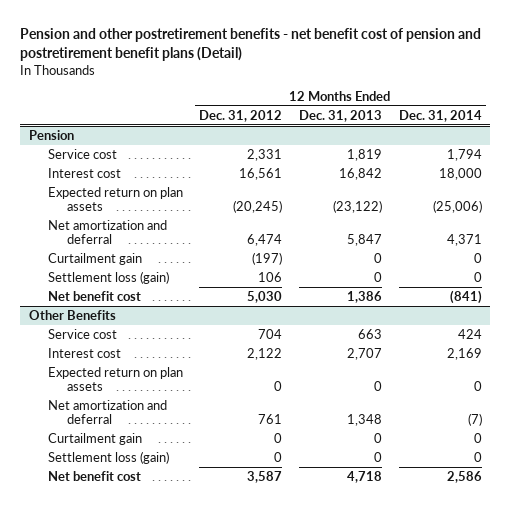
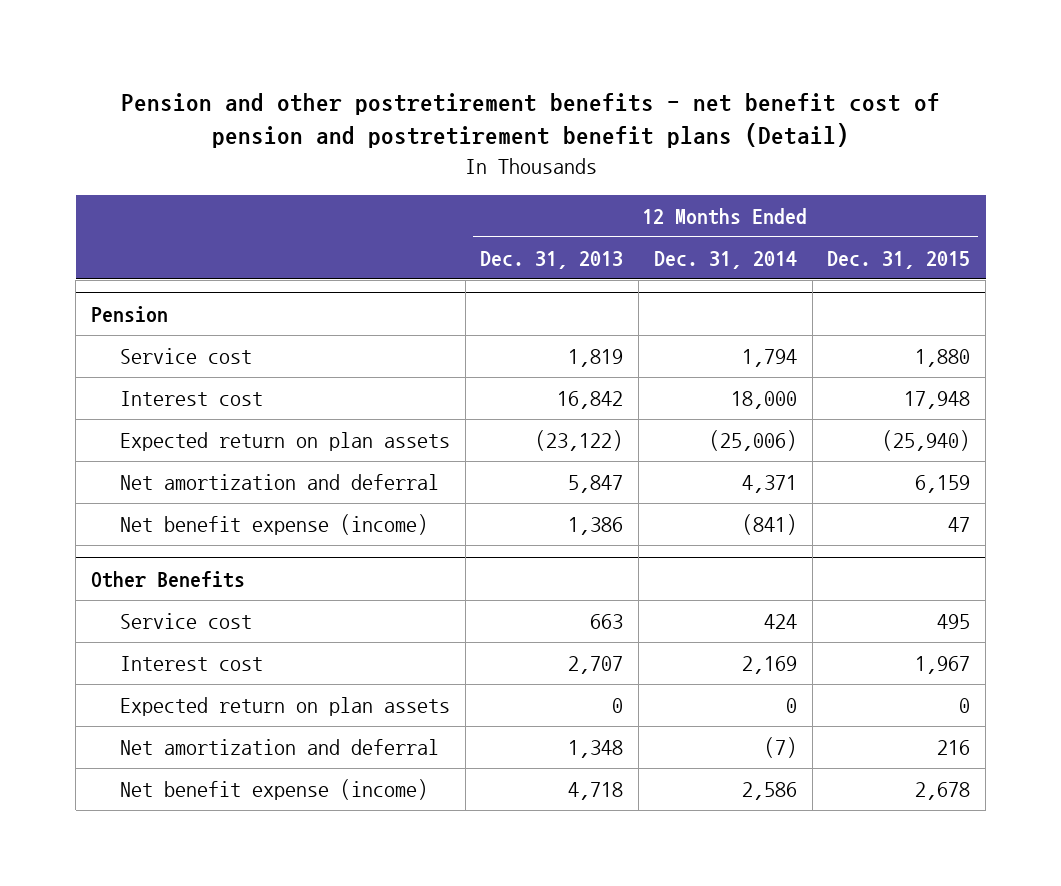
[199,109,283,122] Dec. 31, 2012 -> none
none -> [827,250,971,269] Dec. 31, 2015
[47,252,142,265] Curtailment gain -> none
[47,270,169,284] Settlement loss (gain) -> none
[47,290,141,301] Net benefit cost -> [119,514,428,536] Net benefit expense (income)
[47,432,142,445] Curtailment gain -> none
[47,450,169,464] Settlement loss (gain) -> none
[47,470,141,481] Net benefit cost -> [119,779,428,801] Net benefit expense (income)

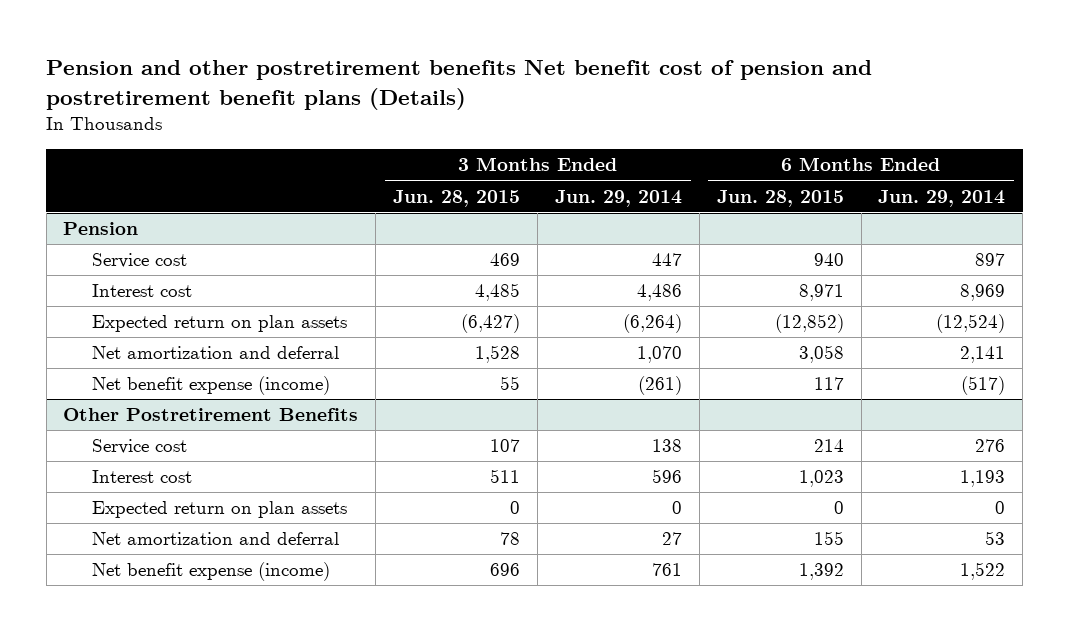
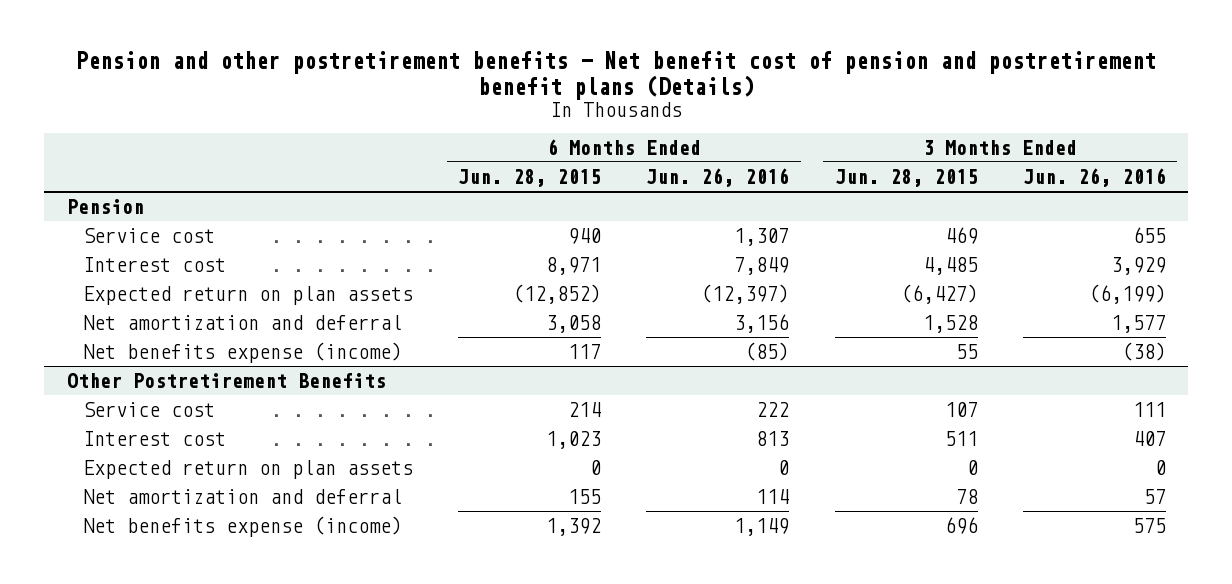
[46,60,873,110] Pension and other postretirement benefits Net benefit cost of pension and postretirement benefit plans (Details) -> [76,51,1157,100] Pension and other postretirement benefits - Net benefit cost of pension and postretirement benefit plans (Details)
[554,189,682,207] Jun. 29, 2014 -> none
[878,189,1006,207] Jun. 29, 2014 -> none
none -> [646,167,790,187] Jun. 26, 2016
none -> [1022,167,1166,187] Jun. 26, 2016
[91,376,330,396] Net benefit expense (income) -> [83,342,403,364] Net benefits expense (income)
[91,562,330,582] Net benefit expense (income) -> [83,516,403,538] Net benefits expense (income)

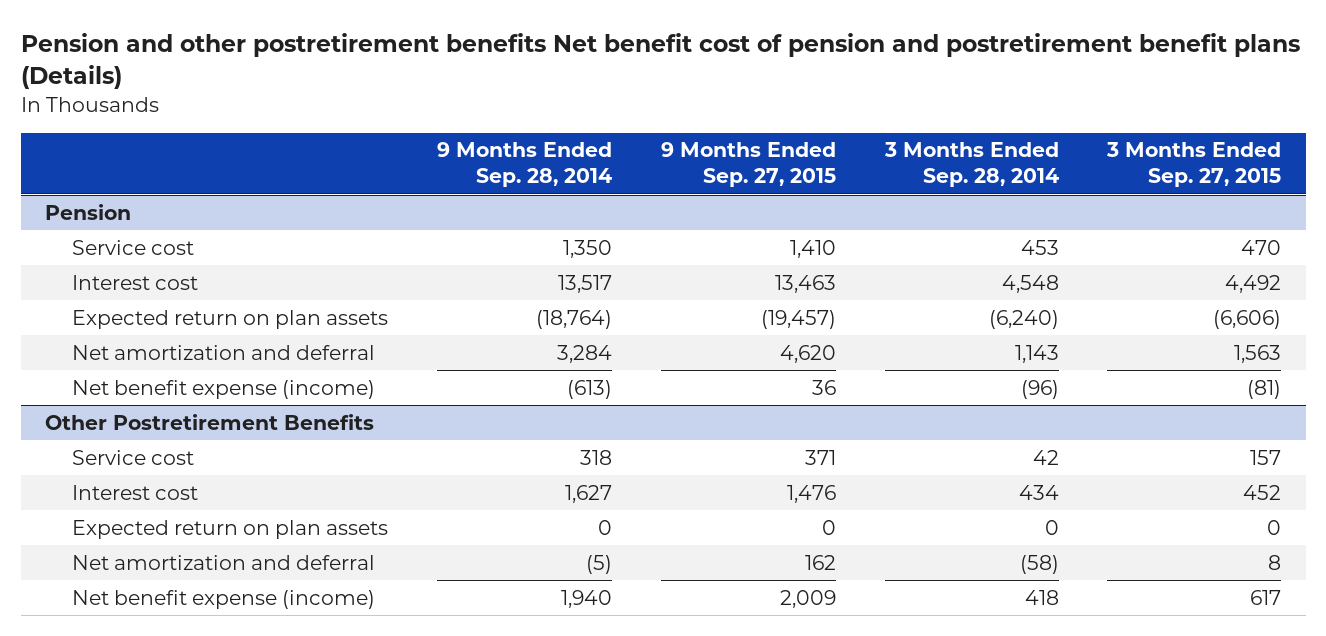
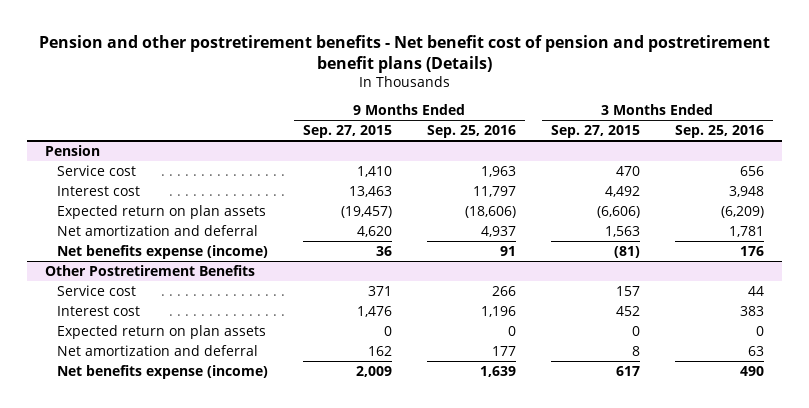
[20,33,1300,90] Pension and other postretirement benefits Net benefit cost of pension and postretirement benefit plans (Details) -> [38,35,770,74] Pension and other postretirement benefits - Net benefit cost of pension and postretirement benefit plans (Details)
[437,142,613,188] 9 Months Ended Sep. 28, 2014 -> none
[883,142,1059,188] 3 Months Ended Sep. 28, 2014 -> none
none -> [426,124,516,138] Sep. 25, 2016
none -> [674,124,764,138] Sep. 25, 2016
[72,379,376,399] Net benefit expense (income) -> [56,244,268,259] Net benefits expense (income)
[72,589,376,609] Net benefit expense (income) -> [56,364,268,379] Net benefits expense (income)

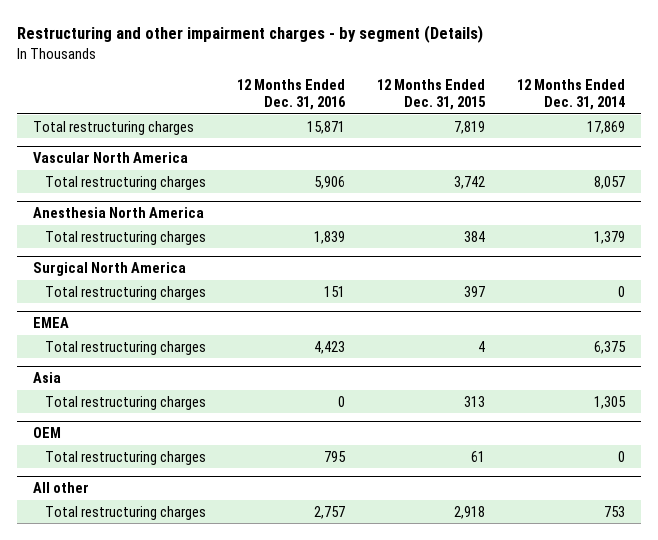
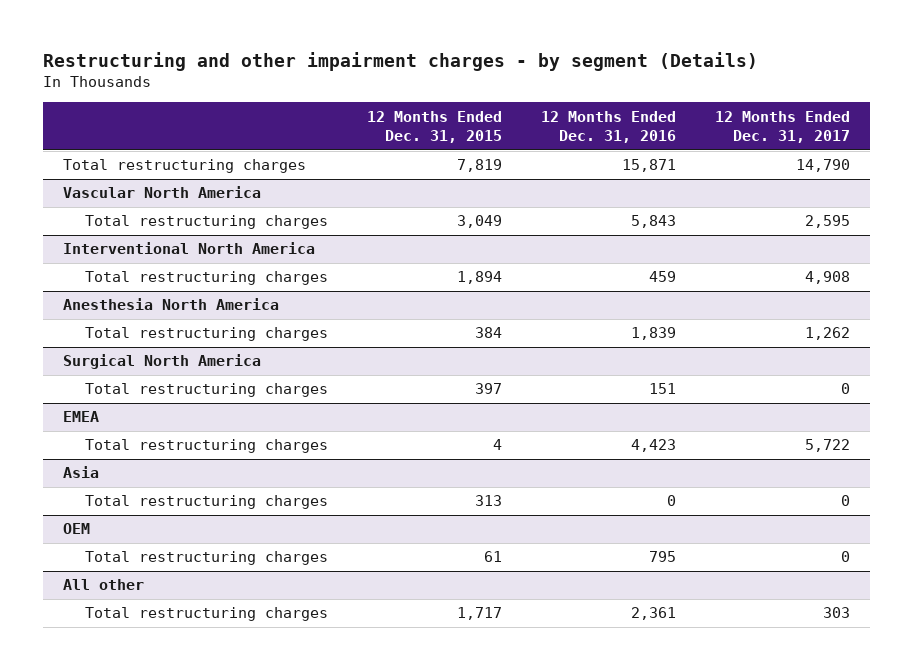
[517,78,626,110] 12 Months Ended Dec. 31, 2014 -> none
none -> [715,110,851,144] 12 Months Ended Dec. 31, 2017
[314,175,346,189] 5,906 -> [631,215,677,229] 5,843
[454,175,486,189] 3,742 -> [457,215,503,229] 3,049
none -> [62,242,315,255] Interventional North America
none -> [84,271,328,286] Total restructuring charges
[314,505,346,519] 2,757 -> [631,607,677,621] 2,361
[454,505,486,519] 2,918 -> [457,607,503,621] 1,717

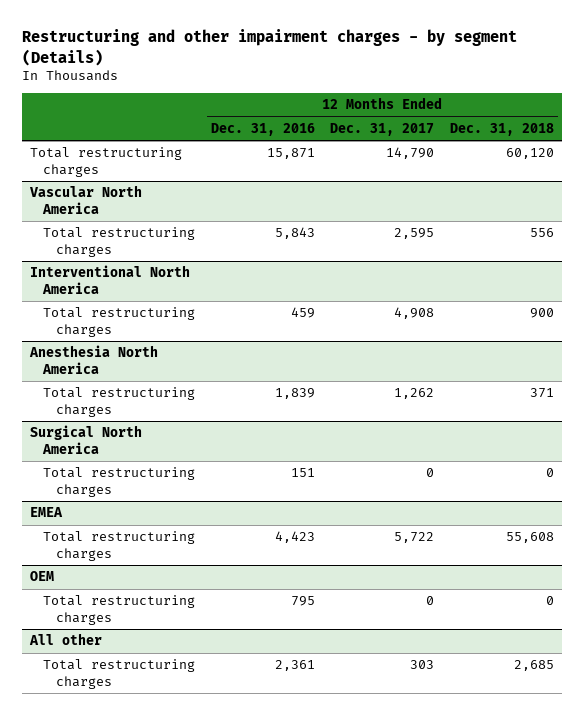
[367,110,503,144] 12 Months Ended Dec. 31, 2015 -> none
none -> [449,122,554,136] Dec. 31, 2018
[62,466,99,479] Asia -> none
[84,495,328,510] Total restructuring charges -> none

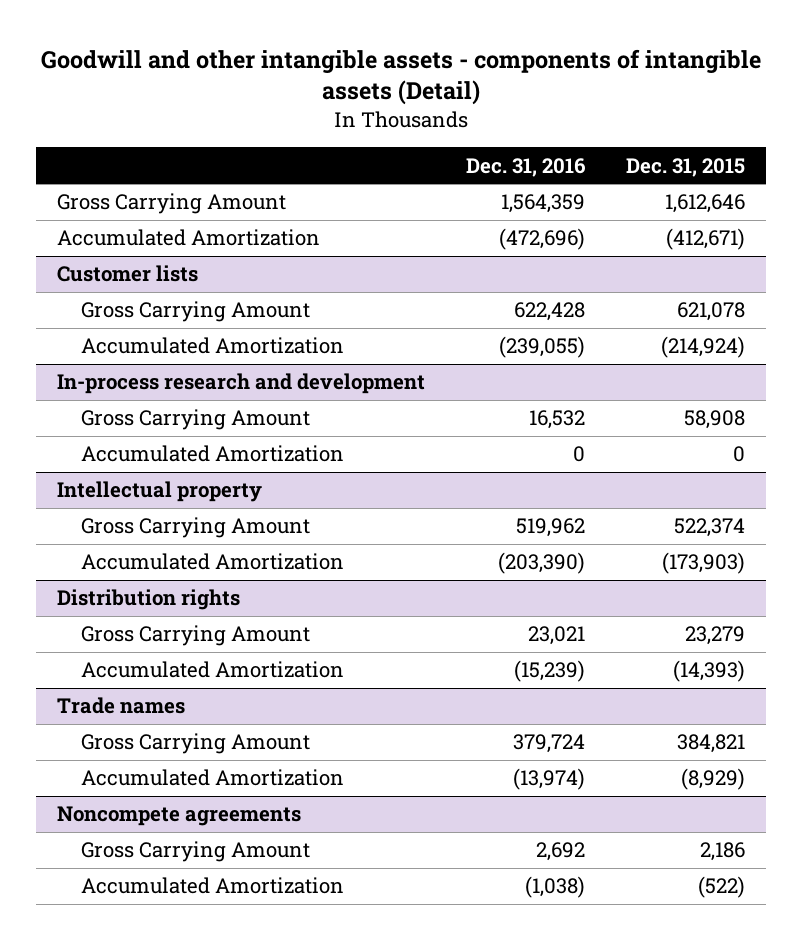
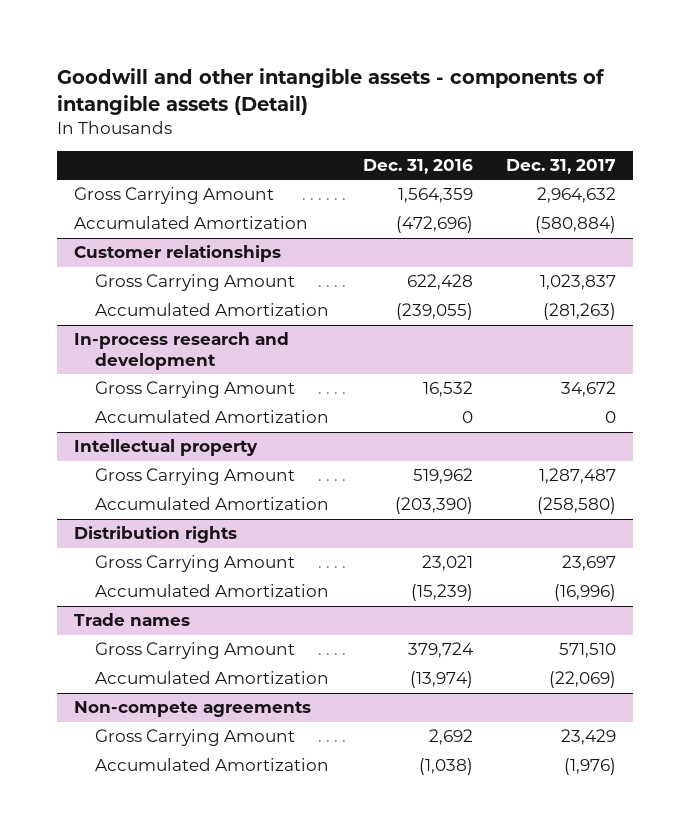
[626,157,746,177] Dec. 31, 2015 -> none
none -> [506,159,617,175] Dec. 31, 2017
[56,265,198,283] Customer lists -> [74,245,282,263] Customer relationships
[56,806,301,827] Noncompete agreements -> [74,701,312,718] Non-compete agreements

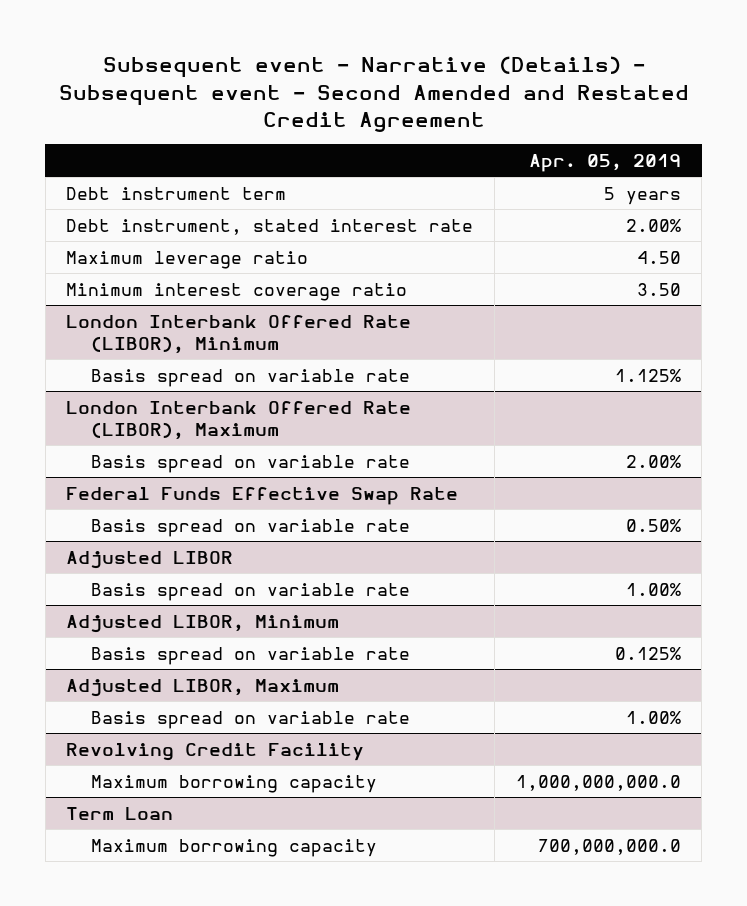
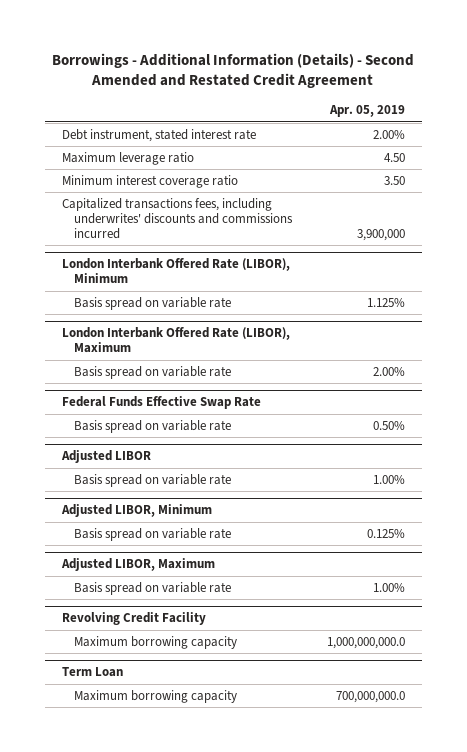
[58,56,689,132] Subsequent event - Narrative (Details) - Subsequent event - Second Amended and Restated Credit Agreement -> [52,53,415,89] Borrowings - Additional Information (Details) - Second Amended and Restated Credit Agreement
[66,186,287,200] Debt instrument term -> none
none -> [62,197,294,240] Capitalized transactions fees, including underwrites' discounts and commissions incurred

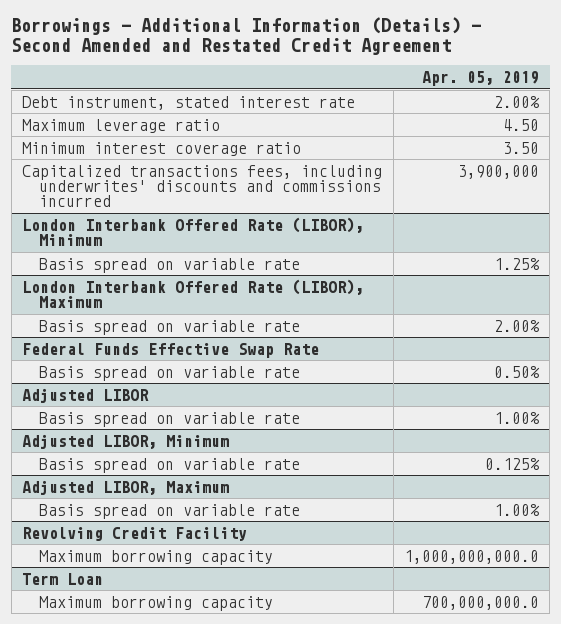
[366,297,405,307] 1.125% -> [494,257,541,270] 1.25%

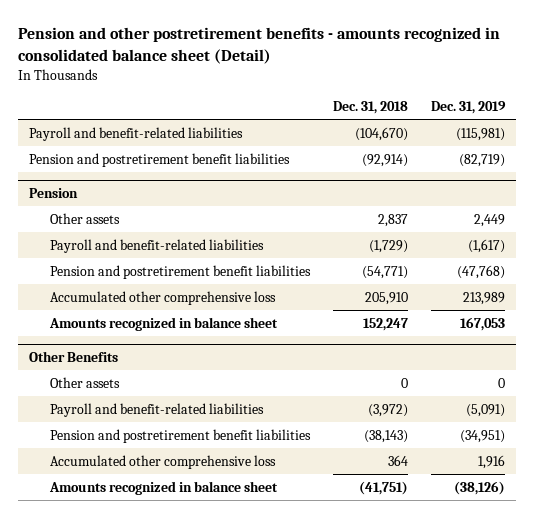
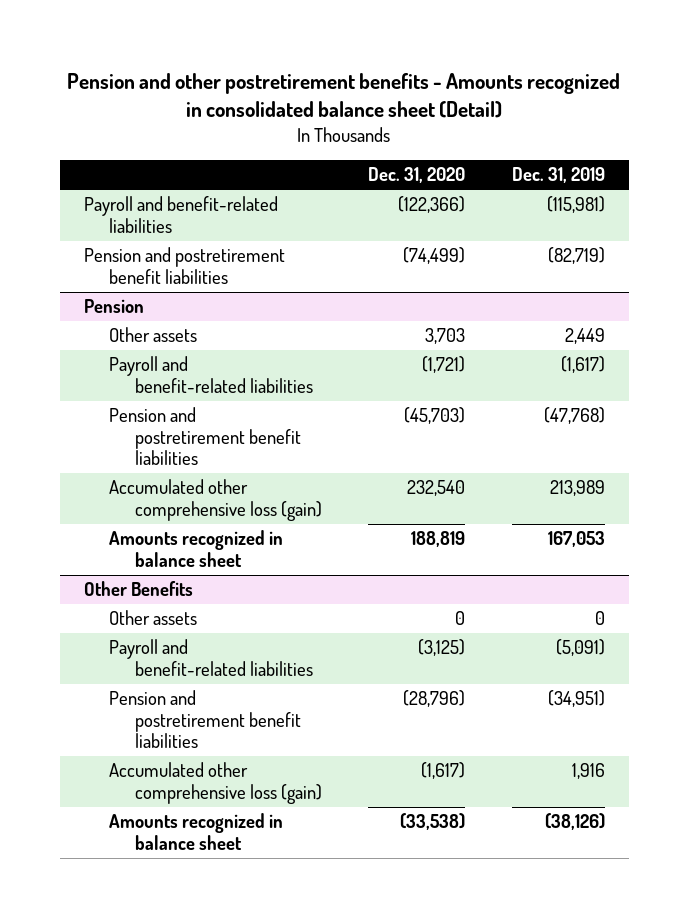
[17,27,500,65] Pension and other postretirement benefits - amounts recognized in consolidated balance sheet (Detail) -> [67,72,621,118] Pension and other postretirement benefits - Amounts recognized in consolidated balance sheet (Detail)
[332,101,408,115] Dec. 31, 2018 -> none
none -> [368,167,466,184] Dec. 31, 2020
[50,290,277,305] Accumulated other comprehensive loss -> [109,479,322,521] Accumulated other comprehensive loss (gain)
[50,454,277,469] Accumulated other comprehensive loss -> [109,762,322,804] Accumulated other comprehensive loss (gain)

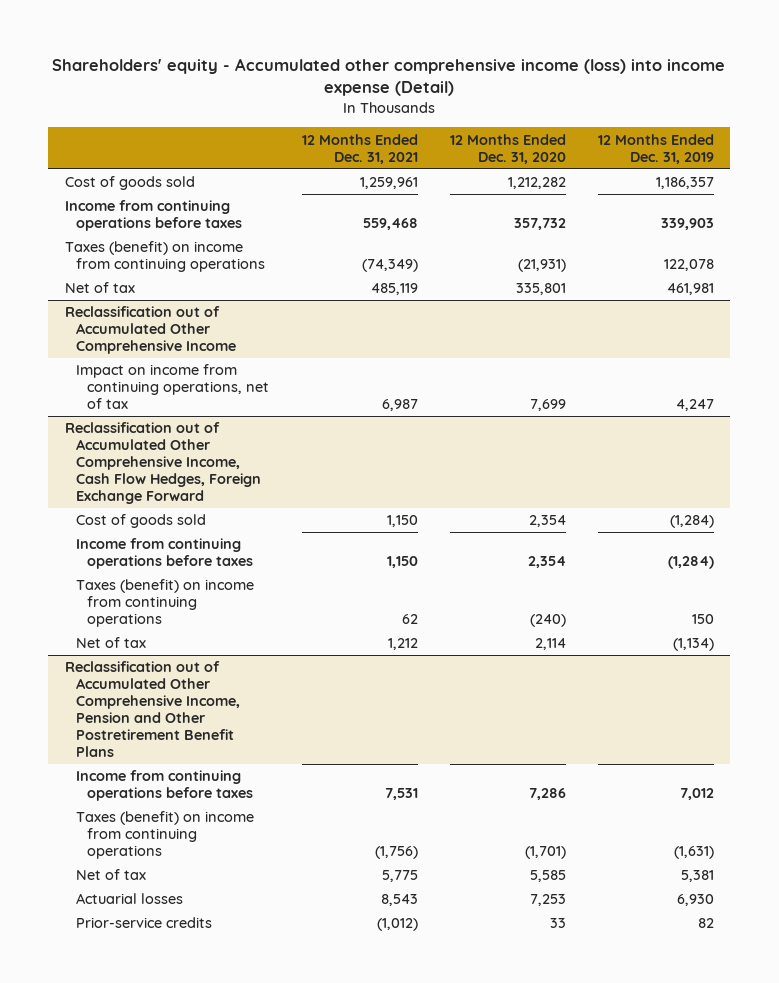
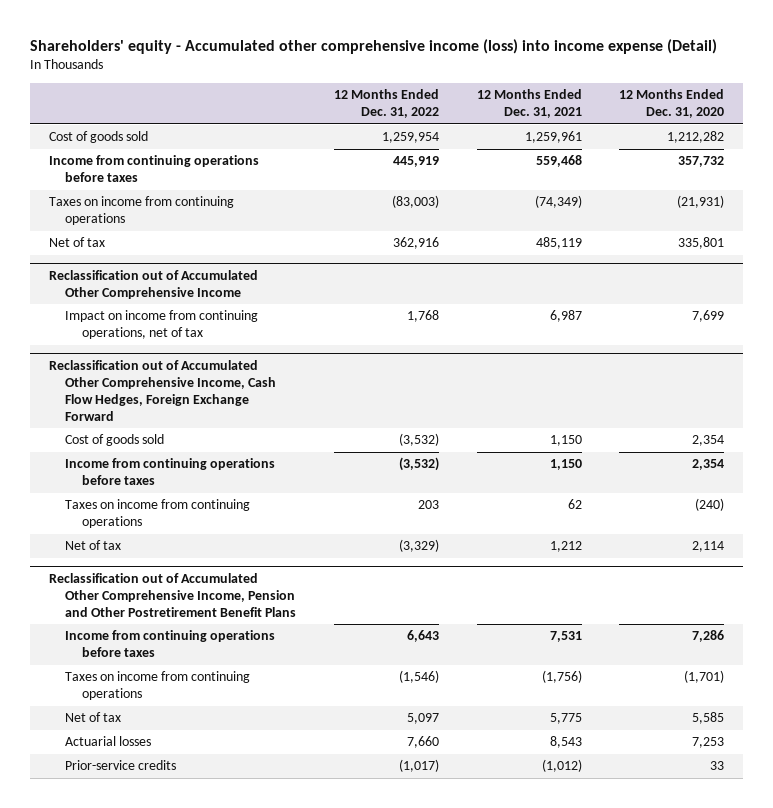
[598,133,715,164] 12 Months Ended Dec. 31, 2019 -> none
none -> [333,89,439,119] 12 Months Ended Dec. 31, 2022
[64,241,265,273] Taxes (benefit) on income from continuing operations -> [48,196,234,226] Taxes on income from continuing operations
[75,579,254,628] Taxes (benefit) on income from continuing operations -> [65,499,251,529] Taxes on income from continuing operations
[75,811,254,860] Taxes (benefit) on income from continuing operations -> [65,671,251,701] Taxes on income from continuing operations

